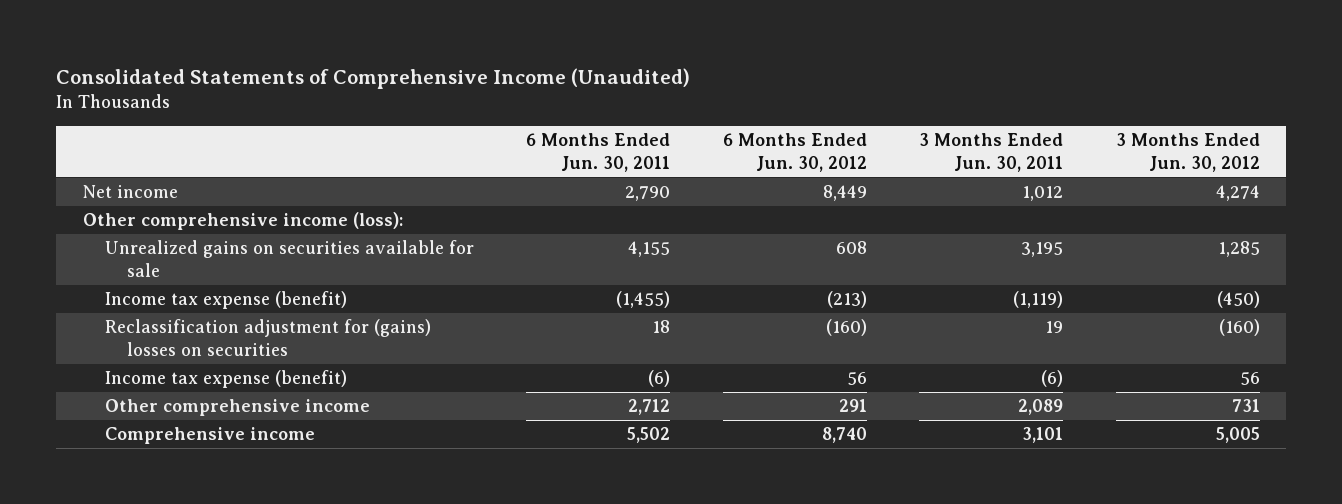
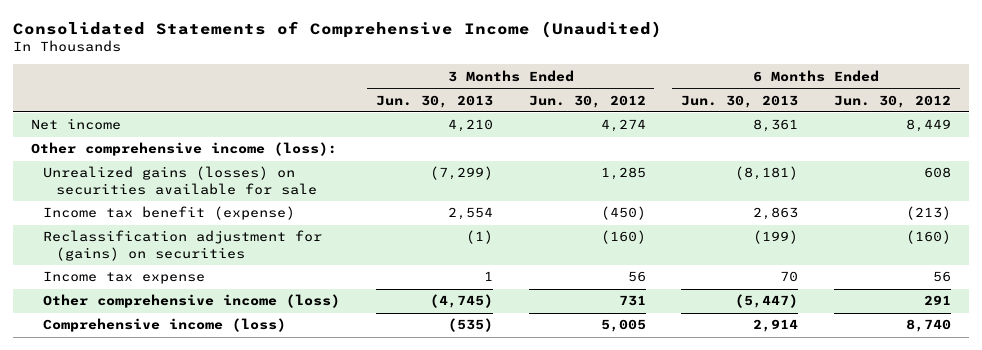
[526,133,671,172] 6 Months Ended Jun. 30, 2011 -> none
[919,133,1064,172] 3 Months Ended Jun. 30, 2011 -> none
none -> [375,94,493,108] Jun. 30, 2013
none -> [681,94,799,108] Jun. 30, 2013
[104,240,474,277] Unrealized gains on securities available for sale -> [43,166,317,195] Unrealized gains (losses) on securities available for sale
[104,291,347,310] Income tax expense (benefit) -> [43,206,296,221] Income tax benefit (expense)
[104,319,431,356] Reclassification adjustment for (gains) losses on securities -> [43,230,323,261] Reclassification adjustment for (gains) on securities
[104,370,347,389] Income tax expense (benefit) -> [43,271,206,285] Income tax expense
[104,399,370,417] Other comprehensive income -> [43,294,341,309] Other comprehensive income (loss)
[104,427,315,445] Comprehensive income -> [43,318,287,333] Comprehensive income (loss)

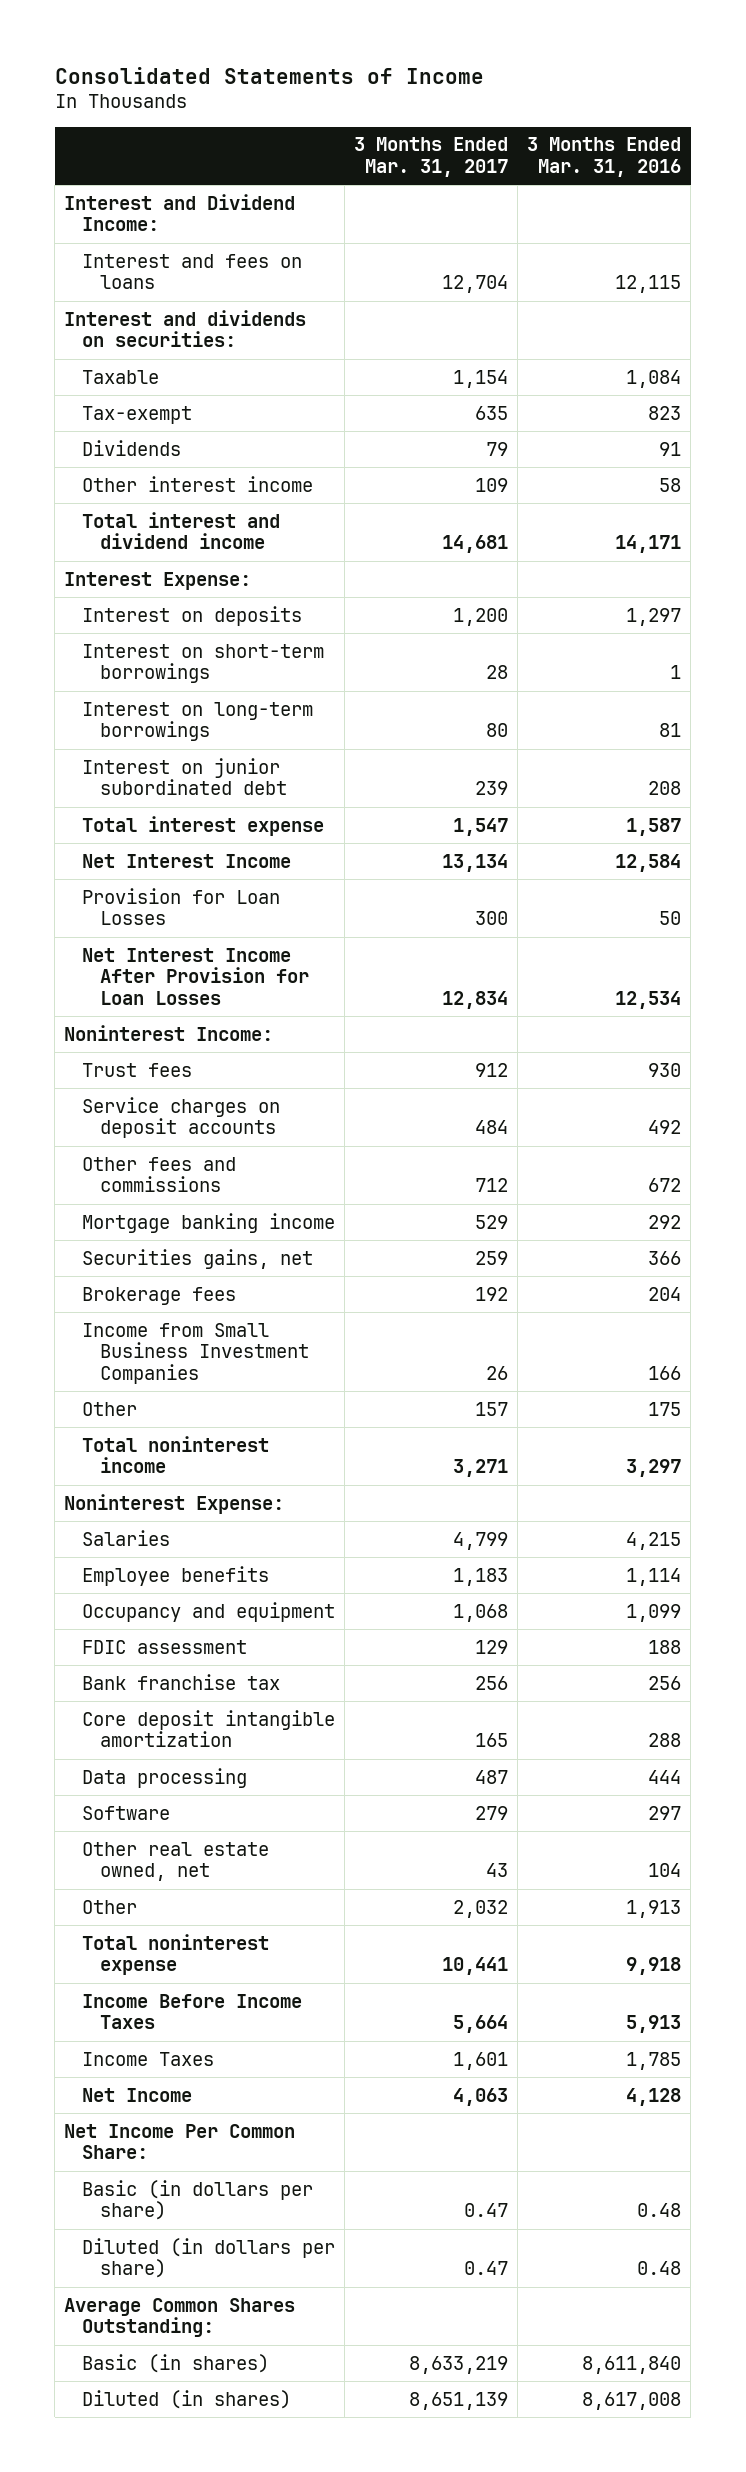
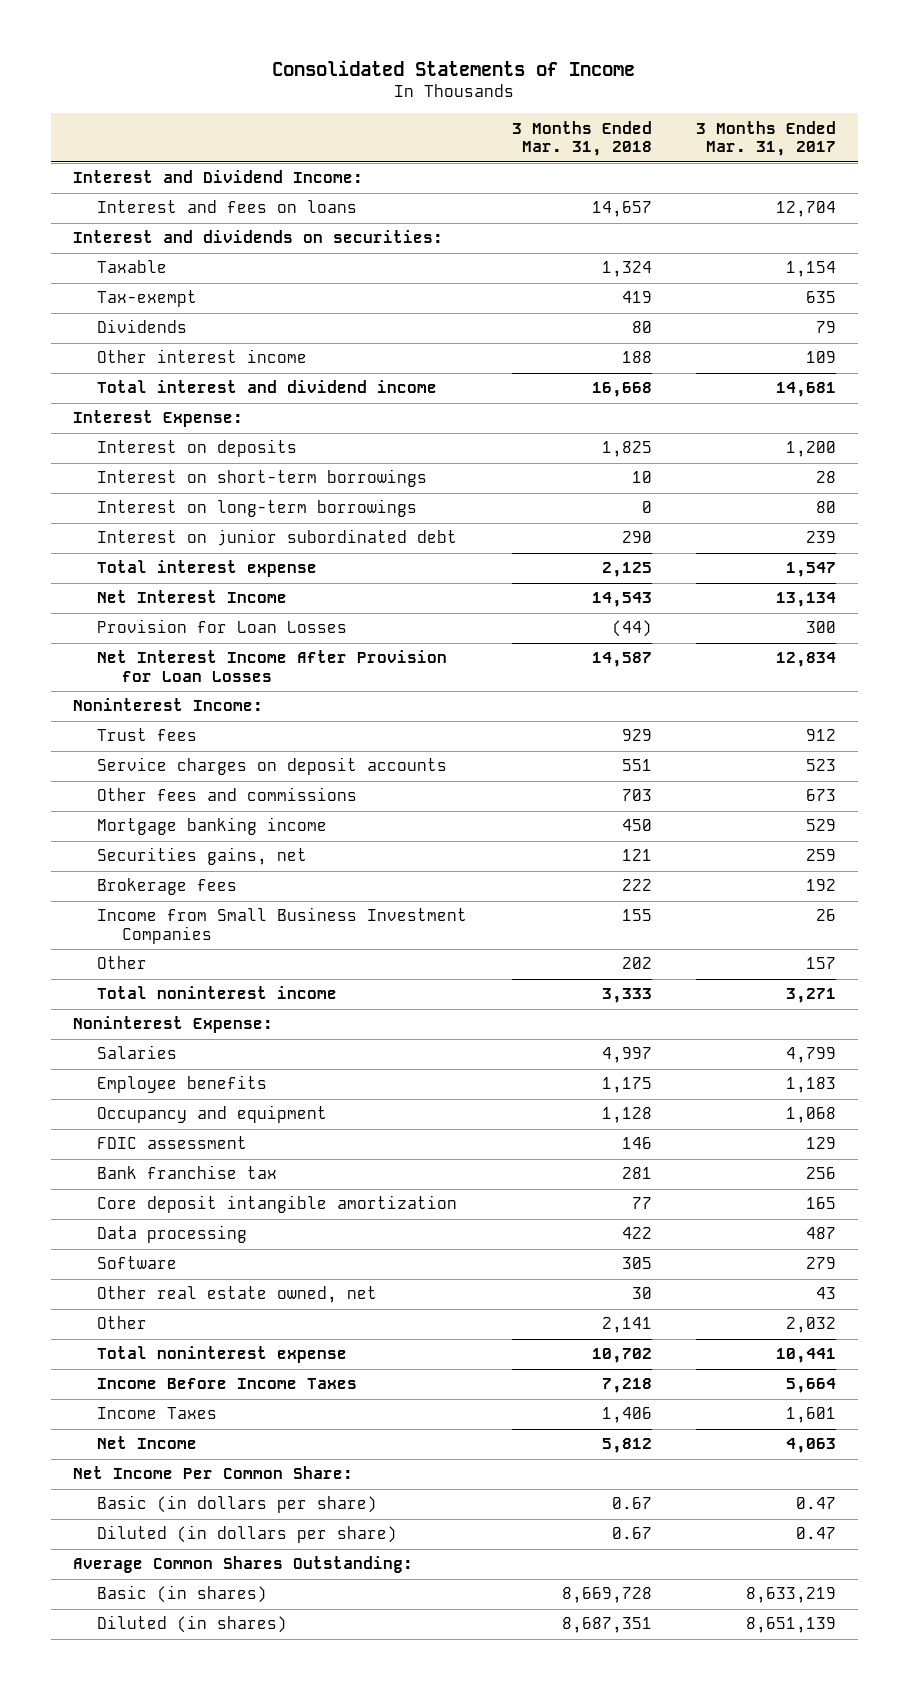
[527,137,682,178] 3 Months Ended Mar. 31, 2016 -> none
none -> [511,120,652,157] 3 Months Ended Mar. 31, 2018
[475,1120,509,1135] 484 -> [805,759,836,772] 523
[475,1178,509,1193] 712 -> [805,789,836,802] 673

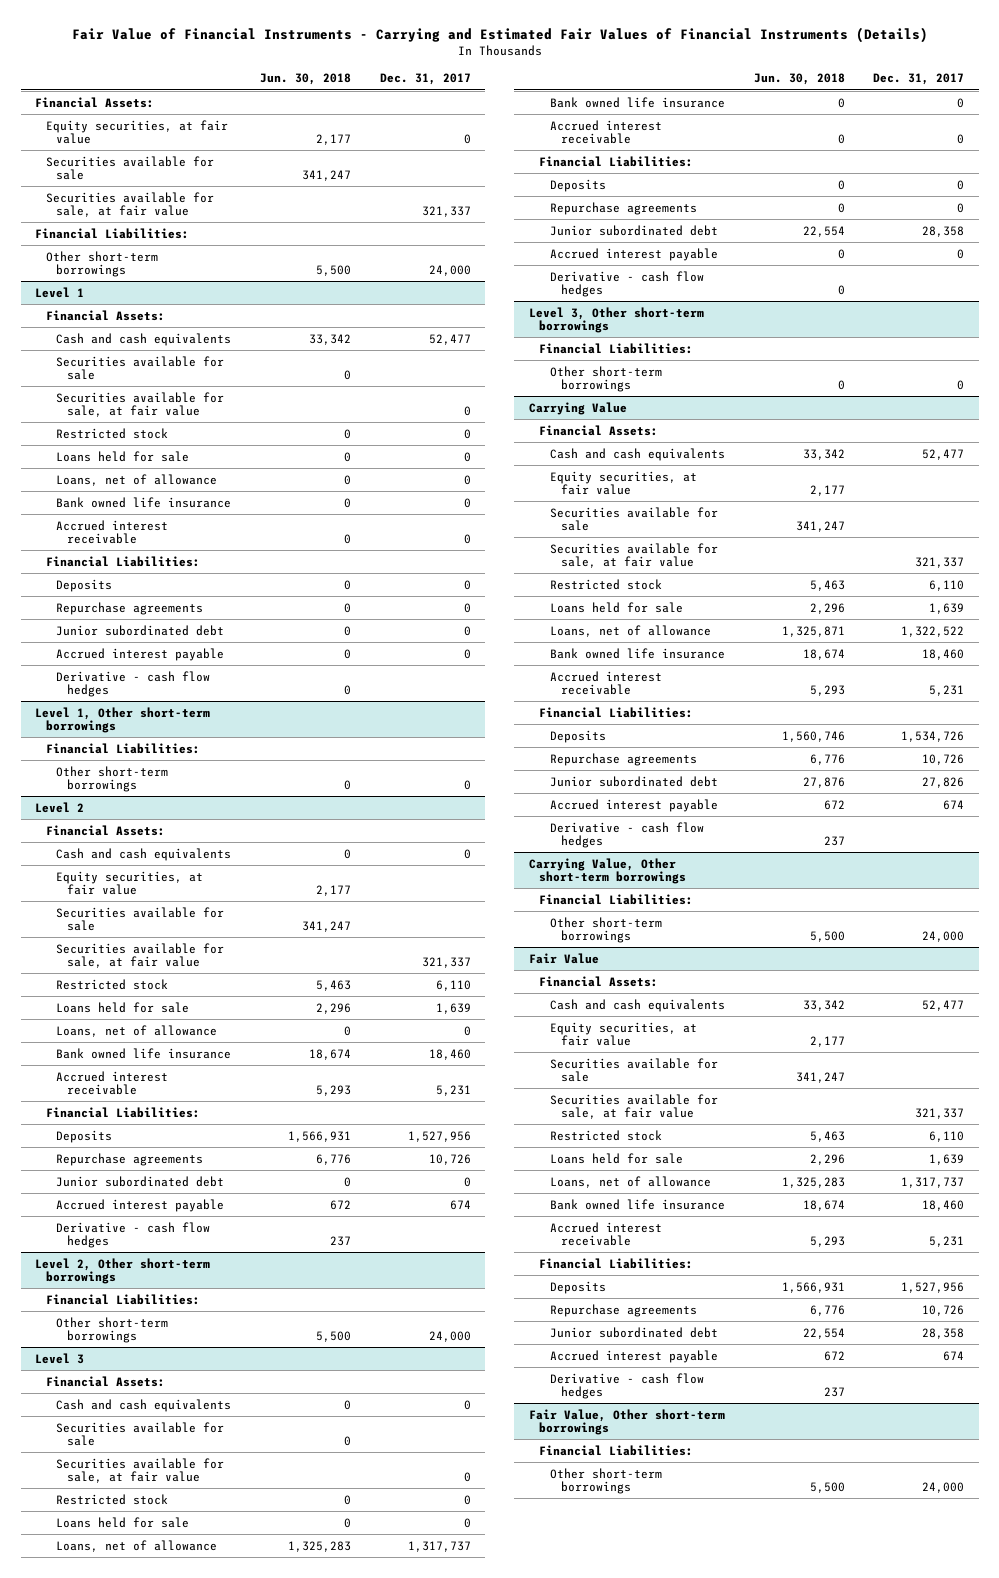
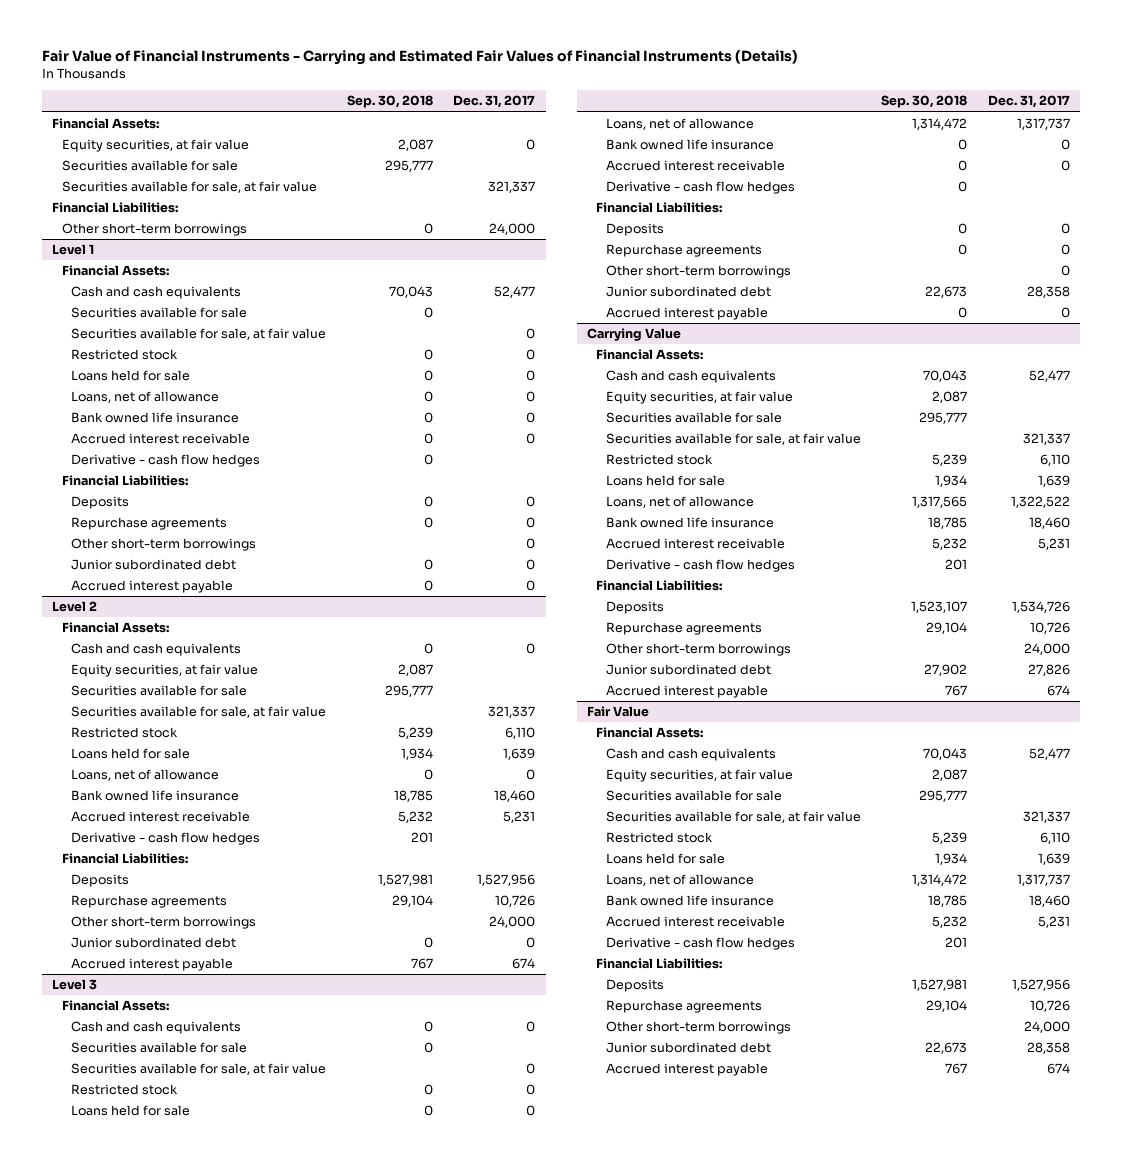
[260,73,352,86] Jun. 30, 2018 -> none
none -> [346,95,433,109] Sep. 30, 2018
[56,670,211,698] Derivative - cash flow hedges -> [71,454,261,468] Derivative - cash flow hedges
none -> [71,538,257,552] Other short-term borrowings
[35,706,211,734] Level 1, Other short-term borrowings -> none
[45,742,200,754] Financial Liabilities: -> none
[56,765,169,793] Other short-term borrowings -> none
[56,1221,211,1249] Derivative - cash flow hedges -> [71,832,261,846] Derivative - cash flow hedges
none -> [71,916,257,930] Other short-term borrowings
[35,1257,211,1285] Level 2, Other short-term borrowings -> none
[45,1293,200,1305] Financial Liabilities: -> none
[56,1316,169,1344] Other short-term borrowings -> none
[550,270,705,298] Derivative - cash flow hedges -> [605,181,795,195] Derivative - cash flow hedges
none -> [605,265,791,279] Other short-term borrowings
[528,306,704,334] Level 3, Other short-term borrowings -> none
[539,342,694,354] Financial Liabilities: -> none
[550,365,663,393] Other short-term borrowings -> none
[550,821,705,849] Derivative - cash flow hedges -> [605,559,795,573] Derivative - cash flow hedges
none -> [605,643,791,657] Other short-term borrowings
[528,857,687,885] Carrying Value, Other short-term borrowings -> none
[539,893,694,905] Financial Liabilities: -> none
[550,916,663,944] Other short-term borrowings -> none
[550,1372,705,1400] Derivative - cash flow hedges -> [605,937,795,951] Derivative - cash flow hedges
none -> [605,1021,791,1035] Other short-term borrowings
[528,1408,725,1436] Fair Value, Other short-term borrowings -> none
[539,1444,694,1456] Financial Liabilities: -> none
[550,1467,663,1495] Other short-term borrowings -> none

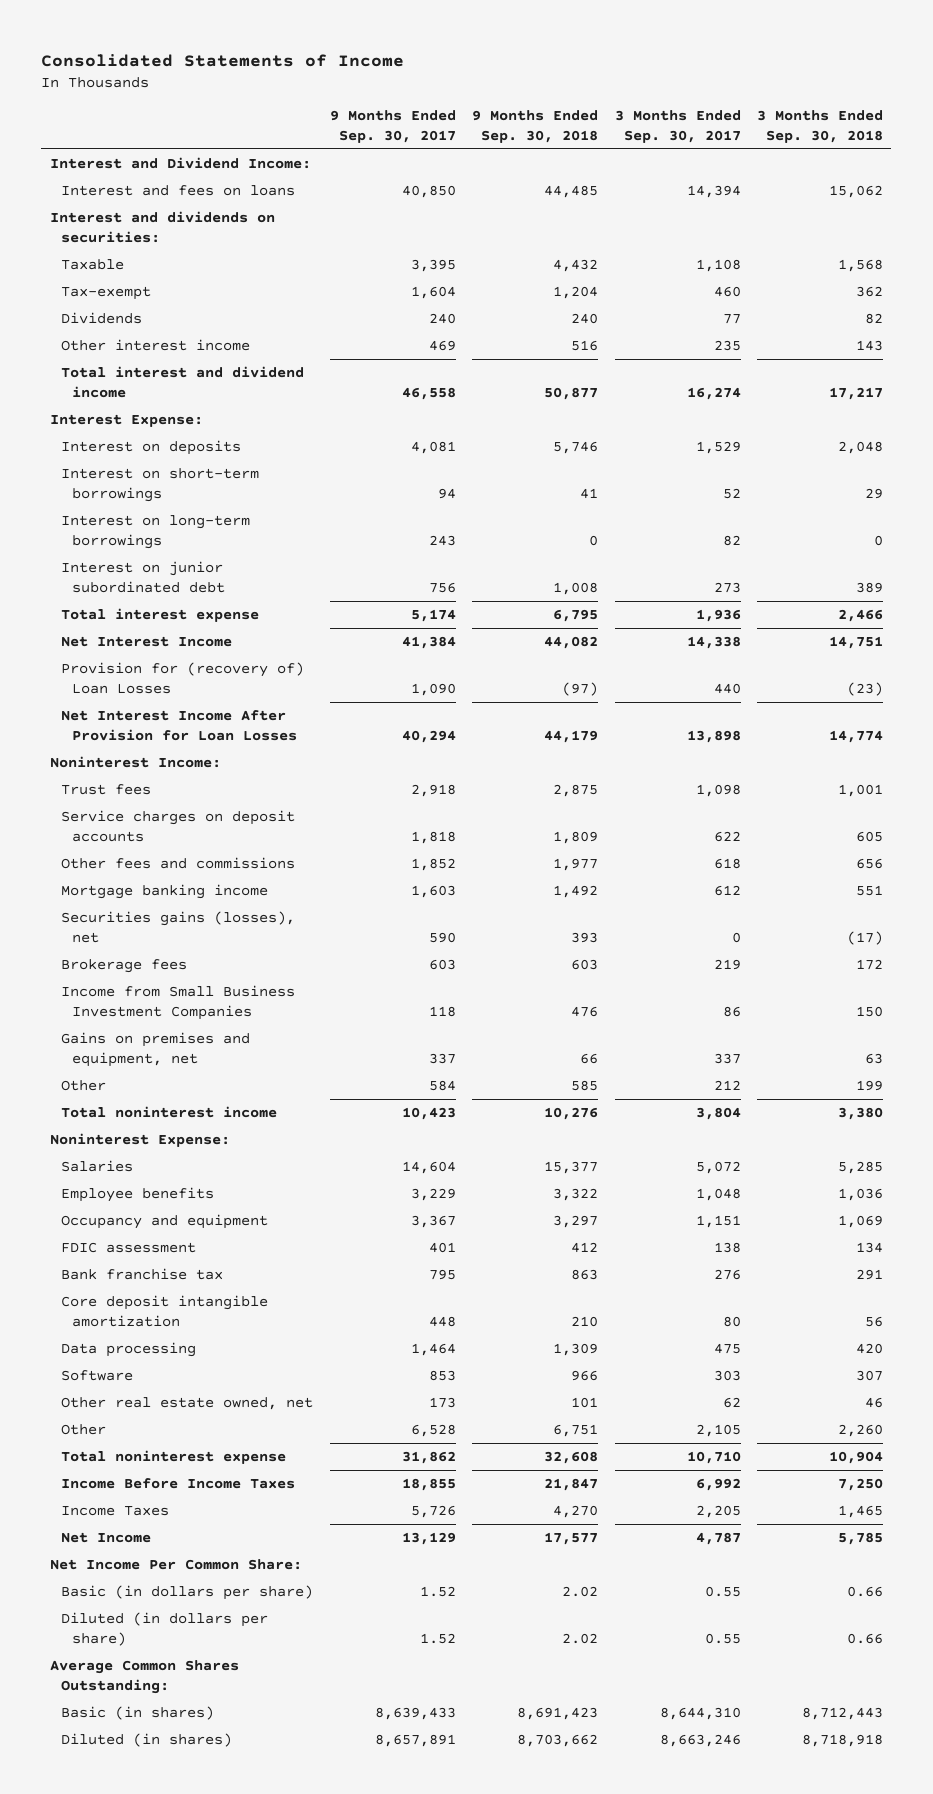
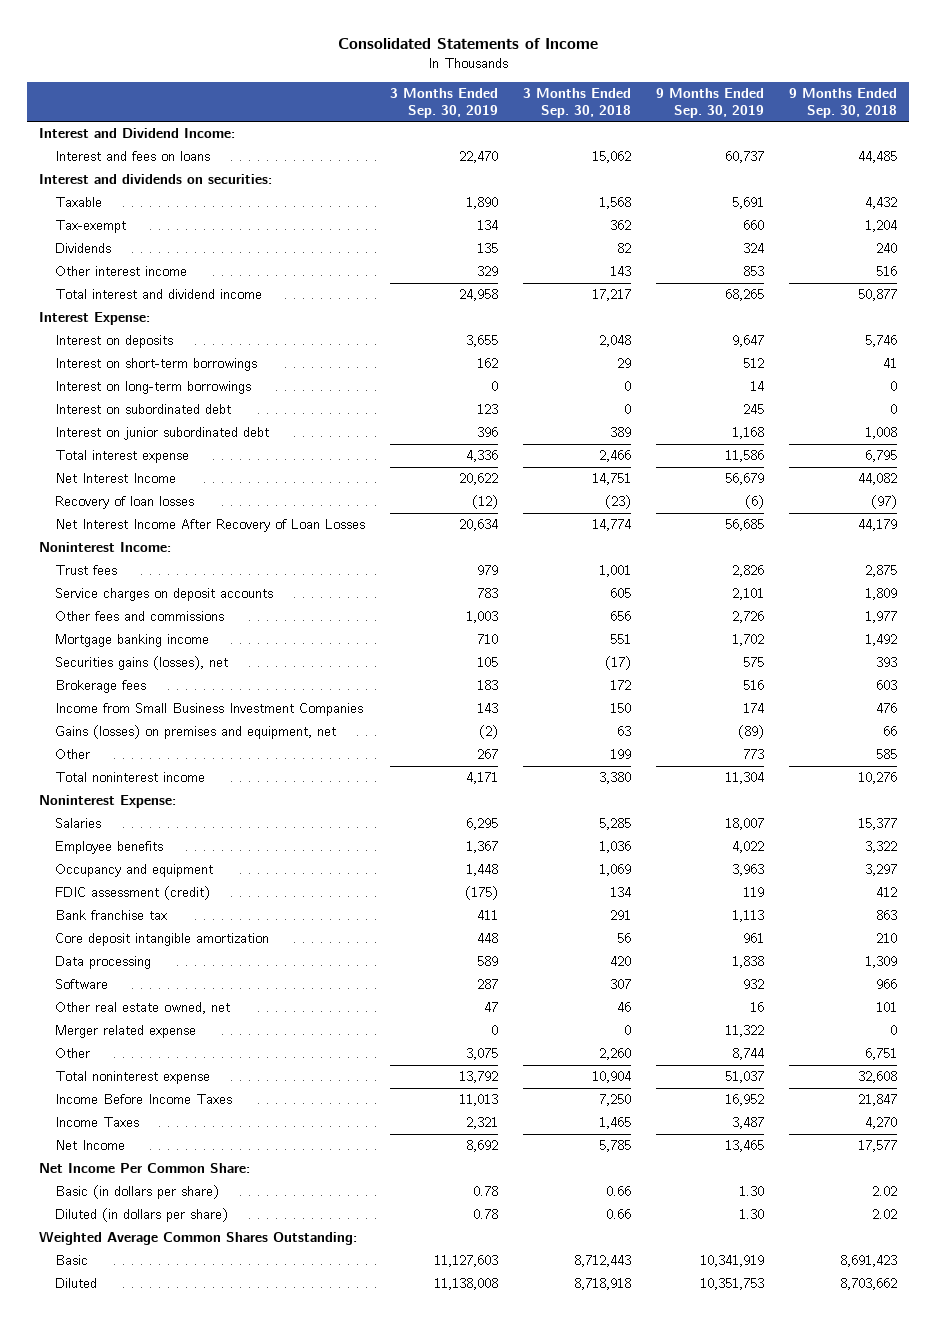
[329,110,456,143] 9 Months Ended Sep. 30, 2017 -> none
[614,110,741,143] 3 Months Ended Sep. 30, 2017 -> none
none -> [390,88,499,118] 3 Months Ended Sep. 30, 2019
none -> [655,88,764,118] 9 Months Ended Sep. 30, 2019
none -> [55,404,232,415] Interest on subordinated debt
[61,662,305,694] Provision for (recovery of) Loan Losses -> [55,496,195,510] Recovery of loan losses
[61,710,298,741] Net Interest Income After Provision for Loan Losses -> [55,519,366,533] Net Interest Income After Recovery of Loan Losses
[61,1032,251,1067] Gains on premises and equipment, net -> [55,725,337,740] Gains (losses) on premises and equipment, net
[61,1242,197,1254] FDIC assessment -> [55,886,211,901] FDIC assessment (credit)
none -> [55,1025,197,1039] Merger related expense
[49,1660,239,1694] Average Common Shares Outstanding: -> [39,1231,358,1246] Weighted Average Common Shares Outstanding:
[61,1706,215,1721] Basic (in shares) -> [55,1255,89,1266] Basic
[61,1733,233,1748] Diluted (in shares) -> [55,1278,98,1289] Diluted

